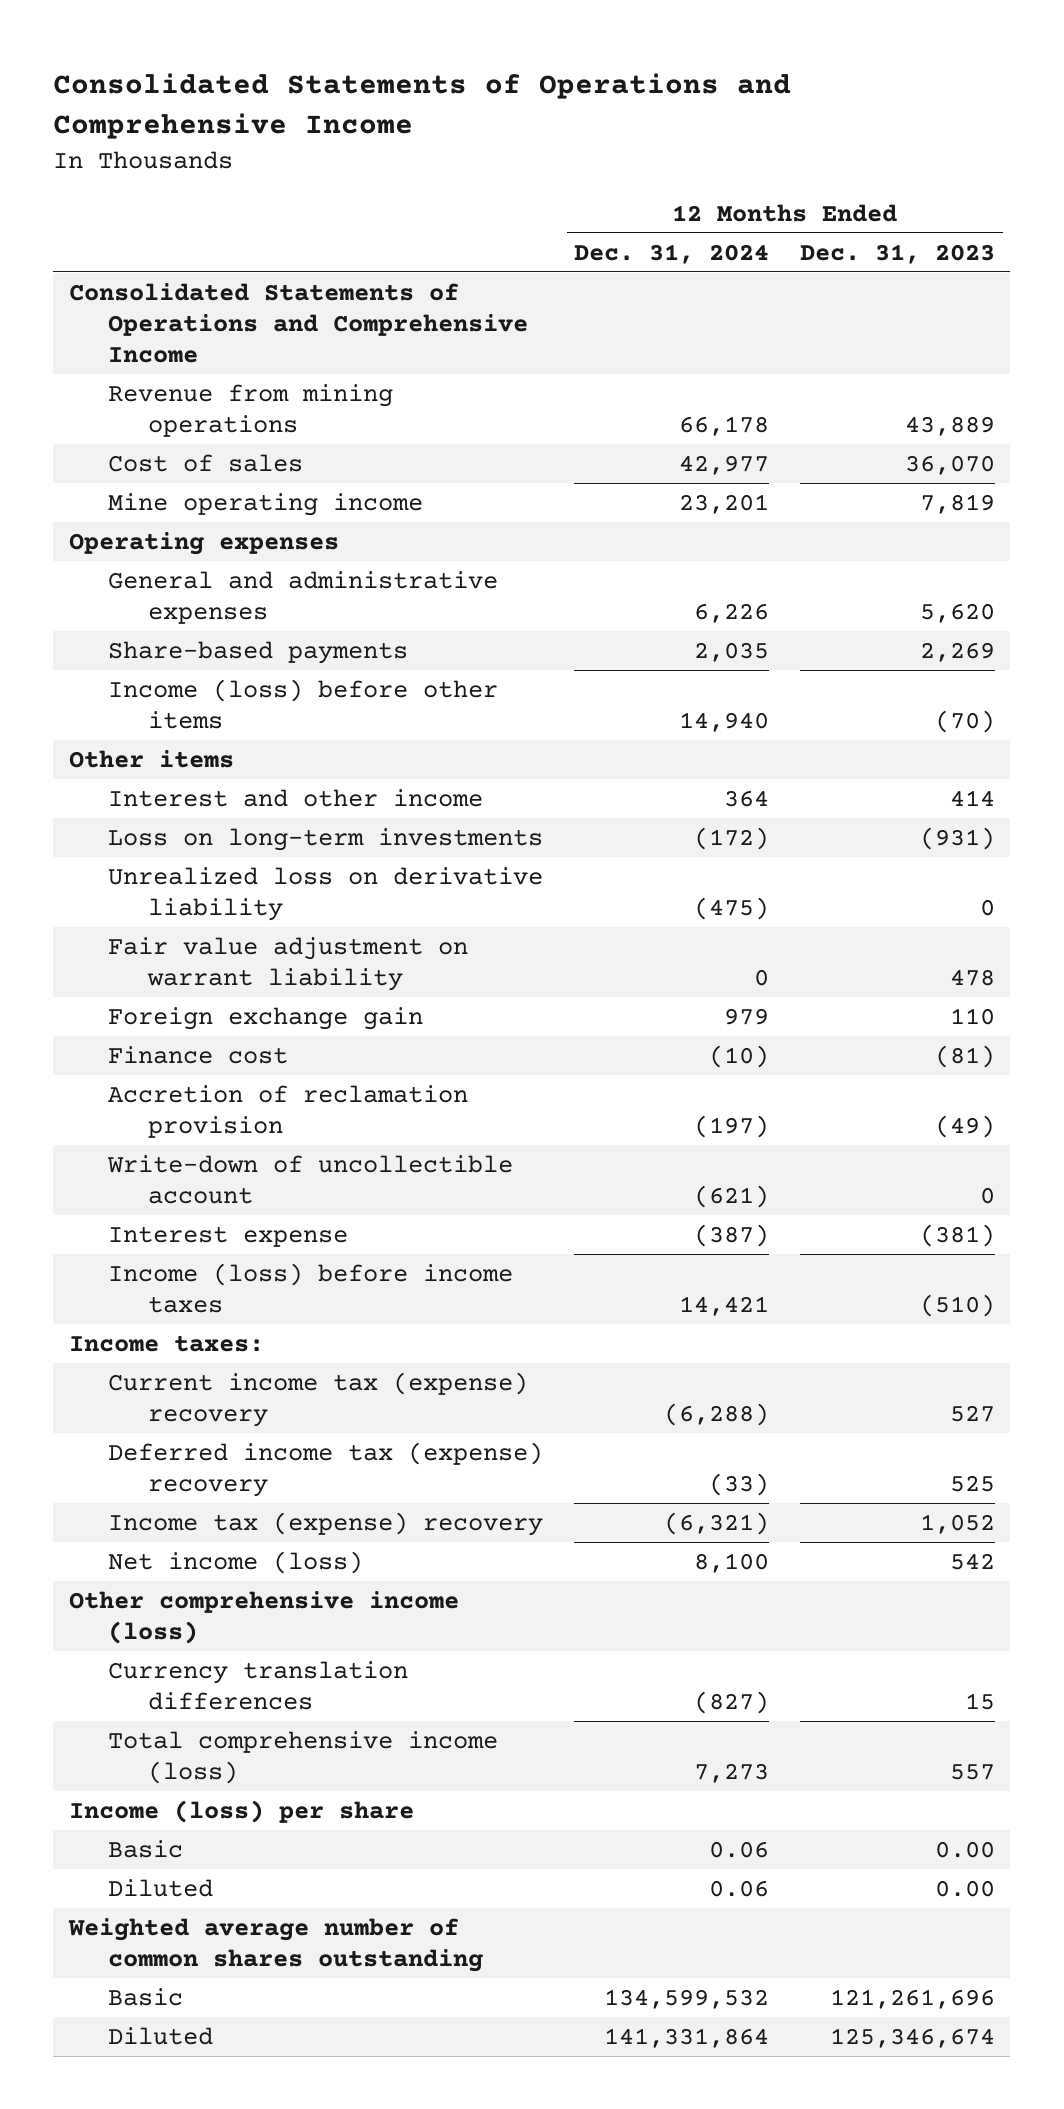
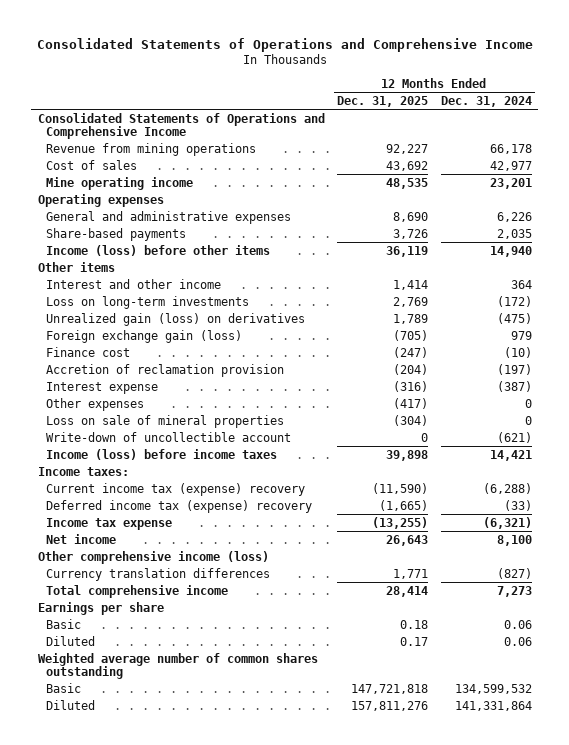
[799,243,995,264] Dec. 31, 2023 -> none
none -> [337,95,429,107] Dec. 31, 2025
[108,936,469,991] Fair value adjustment on warrant liability -> none
[108,866,544,921] Unrealized loss on derivative liability -> [45,312,305,326] Unrealized gain (loss) on derivatives
[108,1006,424,1030] Foreign exchange gain -> [45,329,242,343] Foreign exchange gain (loss)
none -> [45,397,144,411] Other expenses
none -> [45,414,284,428] Loss on sale of mineral properties
[107,1154,514,1204] Write-down of uncollectible account -> [45,431,291,442] Write-down of uncollectible account
[108,1511,544,1536] Income tax (expense) recovery -> [45,517,172,530] Income tax expense
[108,1550,364,1574] Net income (loss) -> [45,533,116,544] Net income
[108,1730,499,1784] Total comprehensive income (loss) -> [45,584,228,598] Total comprehensive income
[68,1799,414,1823] Income (loss) per share -> [37,601,164,615] Earnings per share

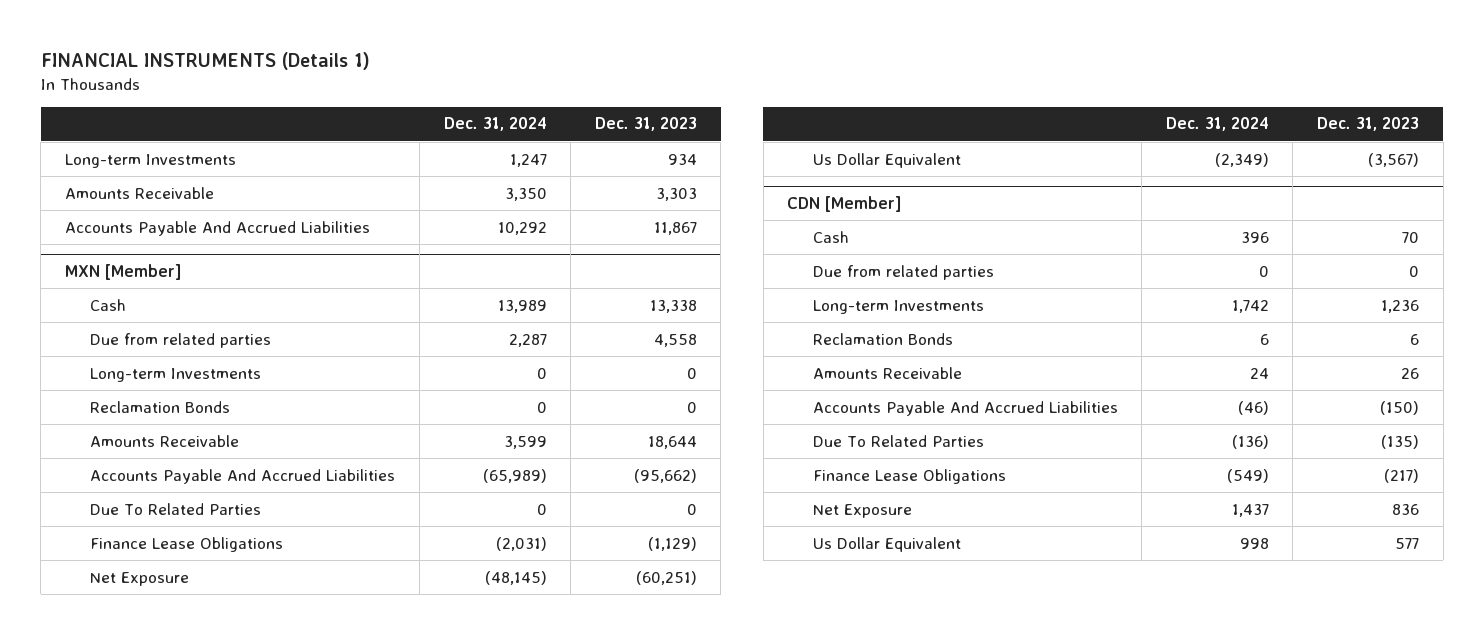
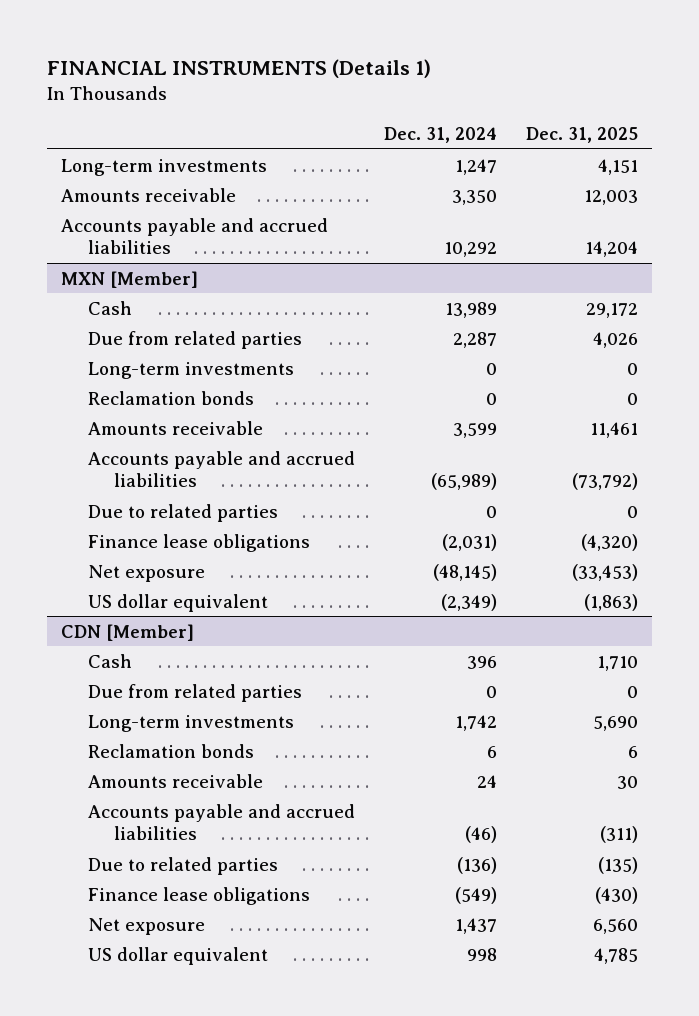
[594,117,697,132] Dec. 31, 2023 -> none
none -> [525,126,638,143] Dec. 31, 2025
[64,153,236,168] Long-term Investments -> [61,158,268,176] Long-term investments
[64,186,214,199] Amounts Receivable -> [61,187,237,202] Amounts receivable
[64,220,370,236] Accounts Payable And Accrued Liabilities -> [61,217,329,255] Accounts payable and accrued liabilities
[90,367,262,382] Long-term Investments -> [87,361,294,379] Long-term investments
[90,400,231,413] Reclamation Bonds -> [87,390,254,405] Reclamation bonds
[90,434,240,447] Amounts Receivable -> [87,420,263,435] Amounts receivable
[90,468,396,484] Accounts Payable And Accrued Liabilities -> [87,450,355,488] Accounts payable and accrued liabilities
[90,502,262,515] Due To Related Parties -> [87,503,278,522] Due to related parties
[90,536,284,552] Finance Lease Obligations -> [87,533,310,552] Finance lease obligations
[90,571,190,586] Net Exposure -> [87,564,205,582] Net exposure
[812,152,961,168] Us Dollar Equivalent -> [87,593,268,612] US dollar equivalent
[812,299,984,314] Long-term Investments -> [87,714,294,732] Long-term investments
[812,332,953,345] Reclamation Bonds -> [87,743,254,758] Reclamation bonds
[812,366,962,379] Amounts Receivable -> [87,773,263,788] Amounts receivable
[812,400,1118,416] Accounts Payable And Accrued Liabilities -> [87,803,355,841] Accounts payable and accrued liabilities
[812,434,984,447] Due To Related Parties -> [87,856,278,875] Due to related parties
[812,468,1006,484] Finance Lease Obligations -> [87,886,310,905] Finance lease obligations
[812,503,912,518] Net Exposure -> [87,917,205,935] Net exposure
[812,536,961,552] Us Dollar Equivalent -> [87,946,268,965] US dollar equivalent

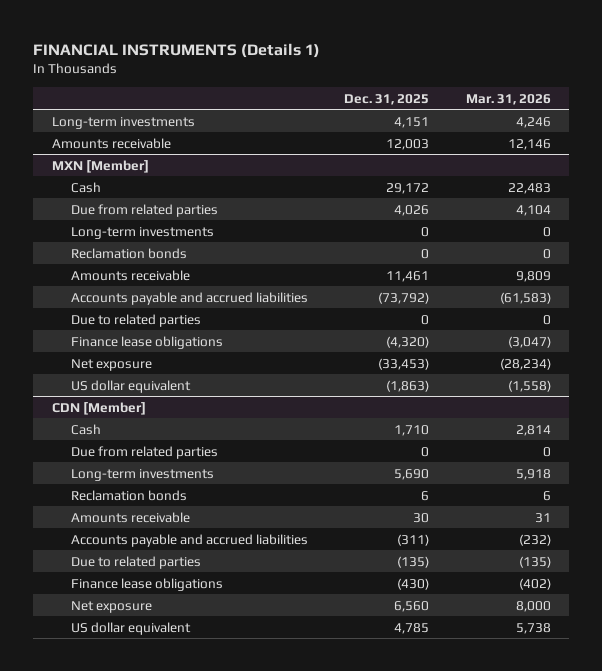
[383,126,497,143] Dec. 31, 2024 -> none
none -> [465,93,551,105] Mar. 31, 2026
[61,217,329,255] Accounts payable and accrued liabilities -> none

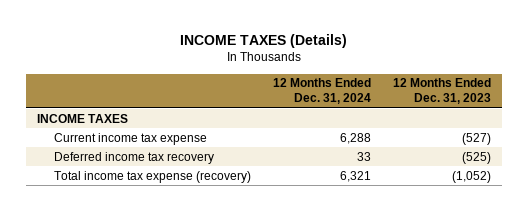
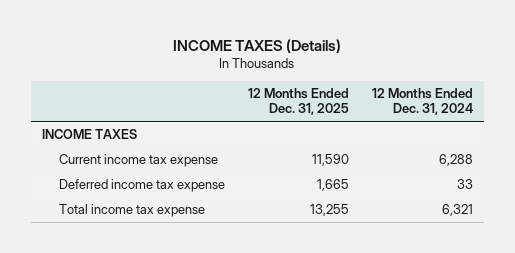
[393,78,492,105] 12 Months Ended Dec. 31, 2023 -> none
none -> [247,87,349,116] 12 Months Ended Dec. 31, 2025
[54,151,215,164] Deferred income tax recovery -> [58,179,225,193] Deferred income tax expense
[54,170,252,183] Total income tax expense (recovery) -> [58,204,205,218] Total income tax expense

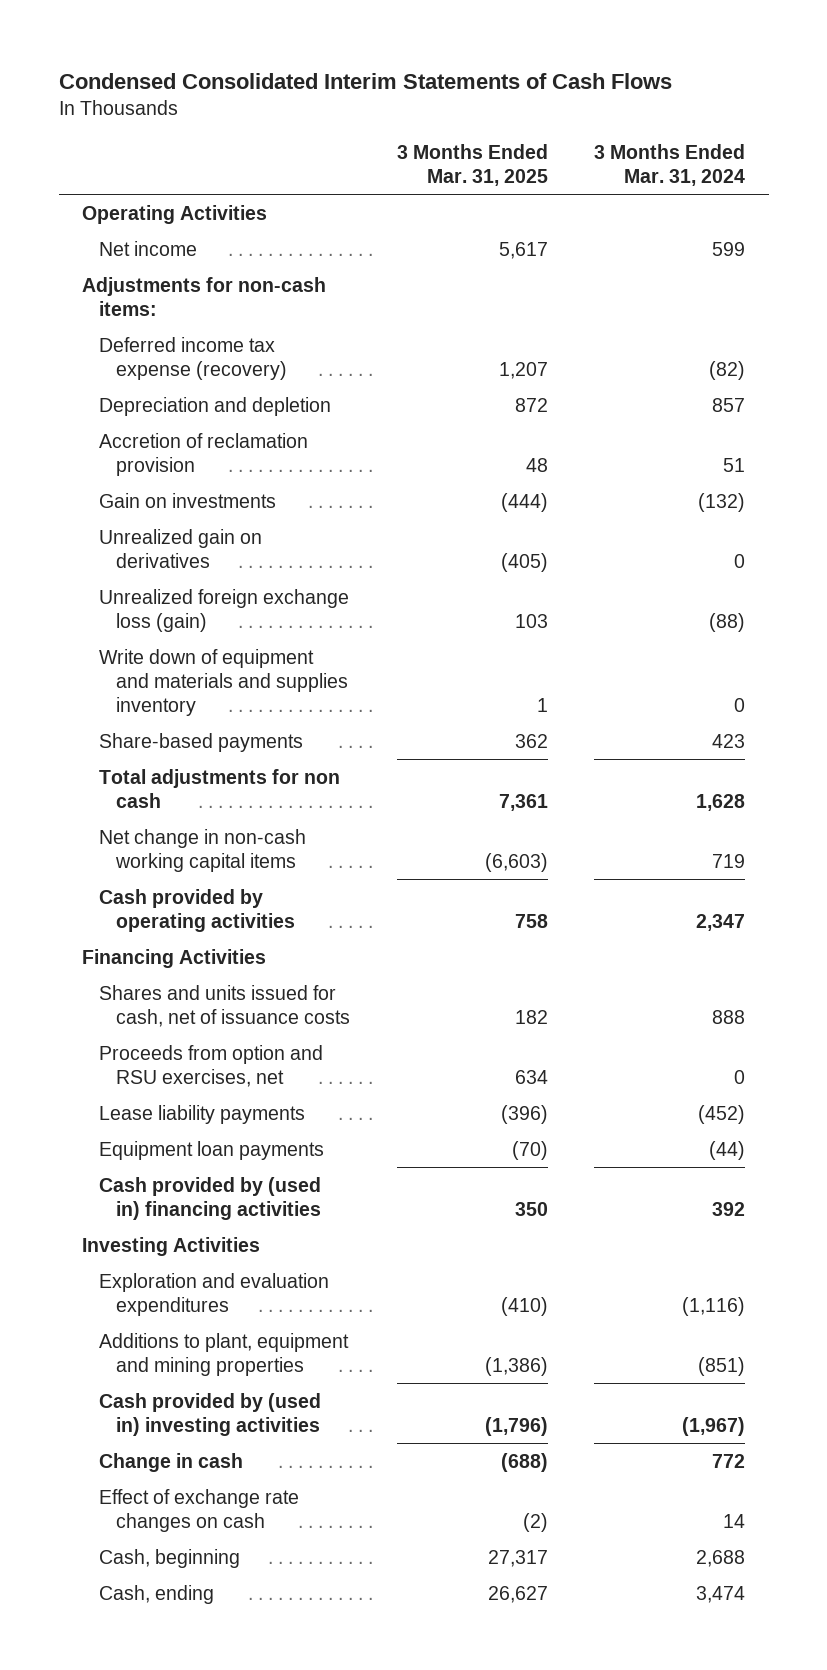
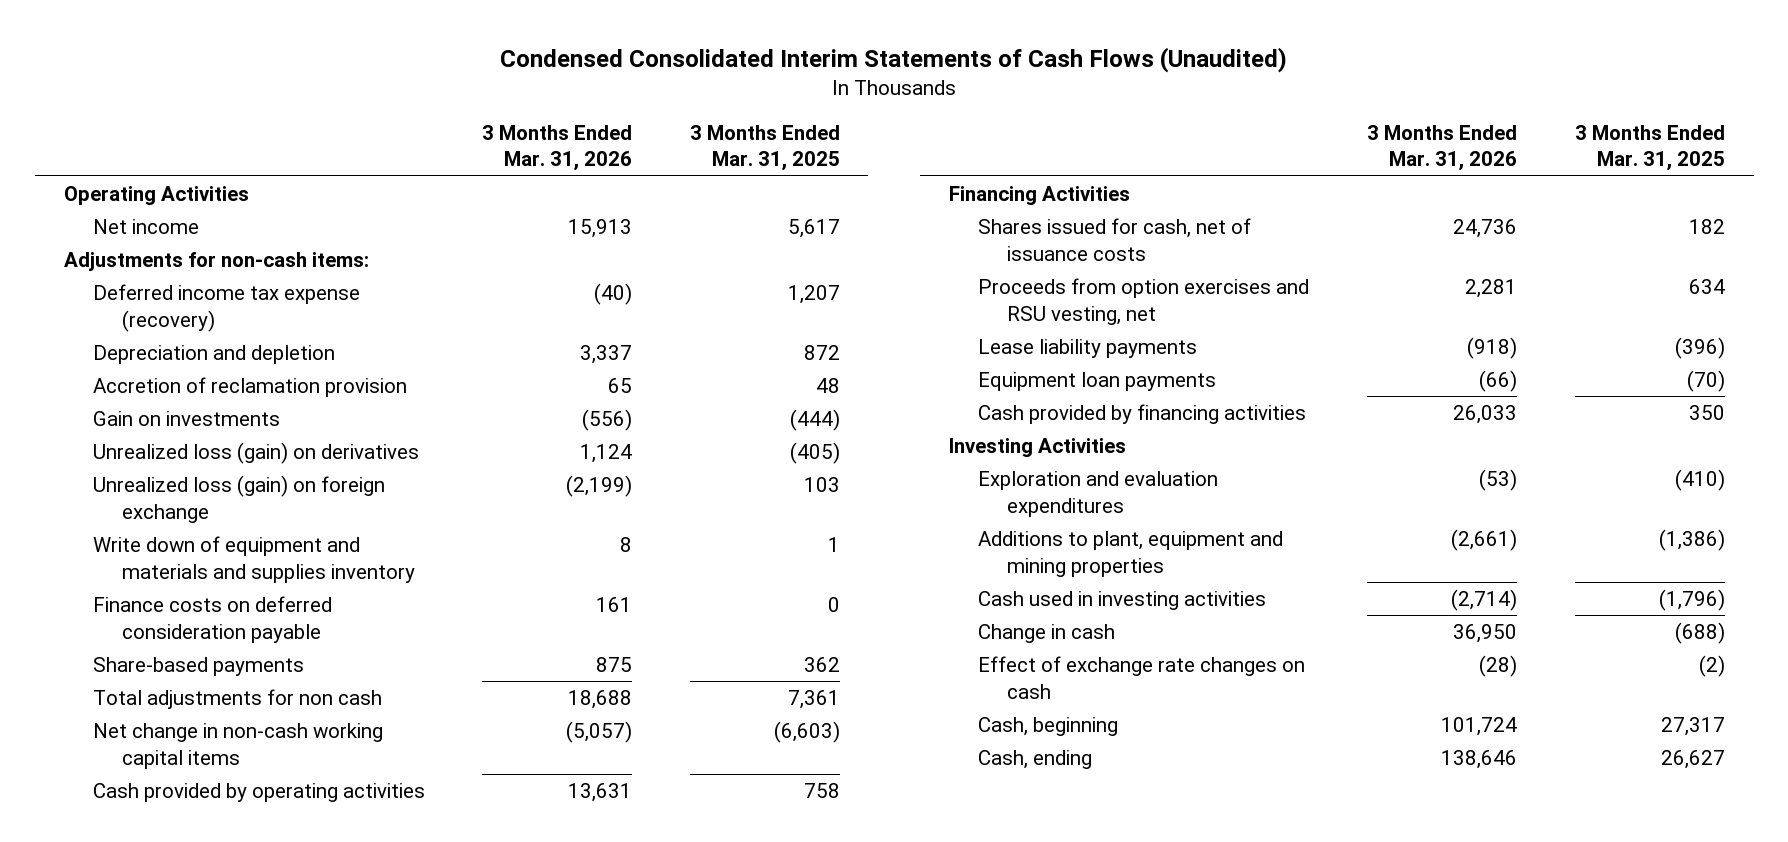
[58,72,672,89] Condensed Consolidated Interim Statements of Cash Flows -> [500,47,1288,74] Condensed Consolidated Interim Statements of Cash Flows (Unaudited)
[594,143,746,186] 3 Months Ended Mar. 31, 2024 -> none
none -> [482,124,633,172] 3 Months Ended Mar. 31, 2026
[98,528,262,568] Unrealized gain on derivatives -> [92,441,419,464] Unrealized loss (gain) on derivatives
[98,588,349,632] Unrealized foreign exchange loss (gain) -> [92,474,385,523] Unrealized loss (gain) on foreign exchange
none -> [92,595,332,643] Finance costs on deferred consideration payable
[98,984,351,1027] Shares and units issued for cash, net of issuance costs -> [977,217,1251,261] Shares issued for cash, net of issuance costs
[98,1044,323,1087] Proceeds from option and RSU exercises, net -> [977,277,1309,325] Proceeds from option exercises and RSU vesting, net
[98,1176,322,1220] Cash provided by (used in) financing activities -> [977,403,1306,424] Cash provided by financing activities
[98,1392,321,1436] Cash provided by (used in) investing activities -> [977,590,1266,610] Cash used in investing activities

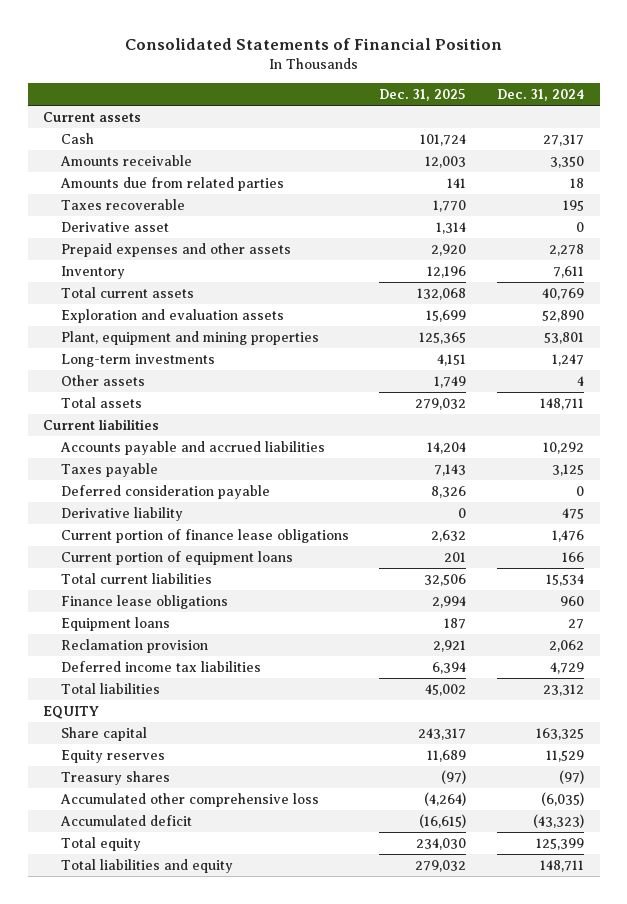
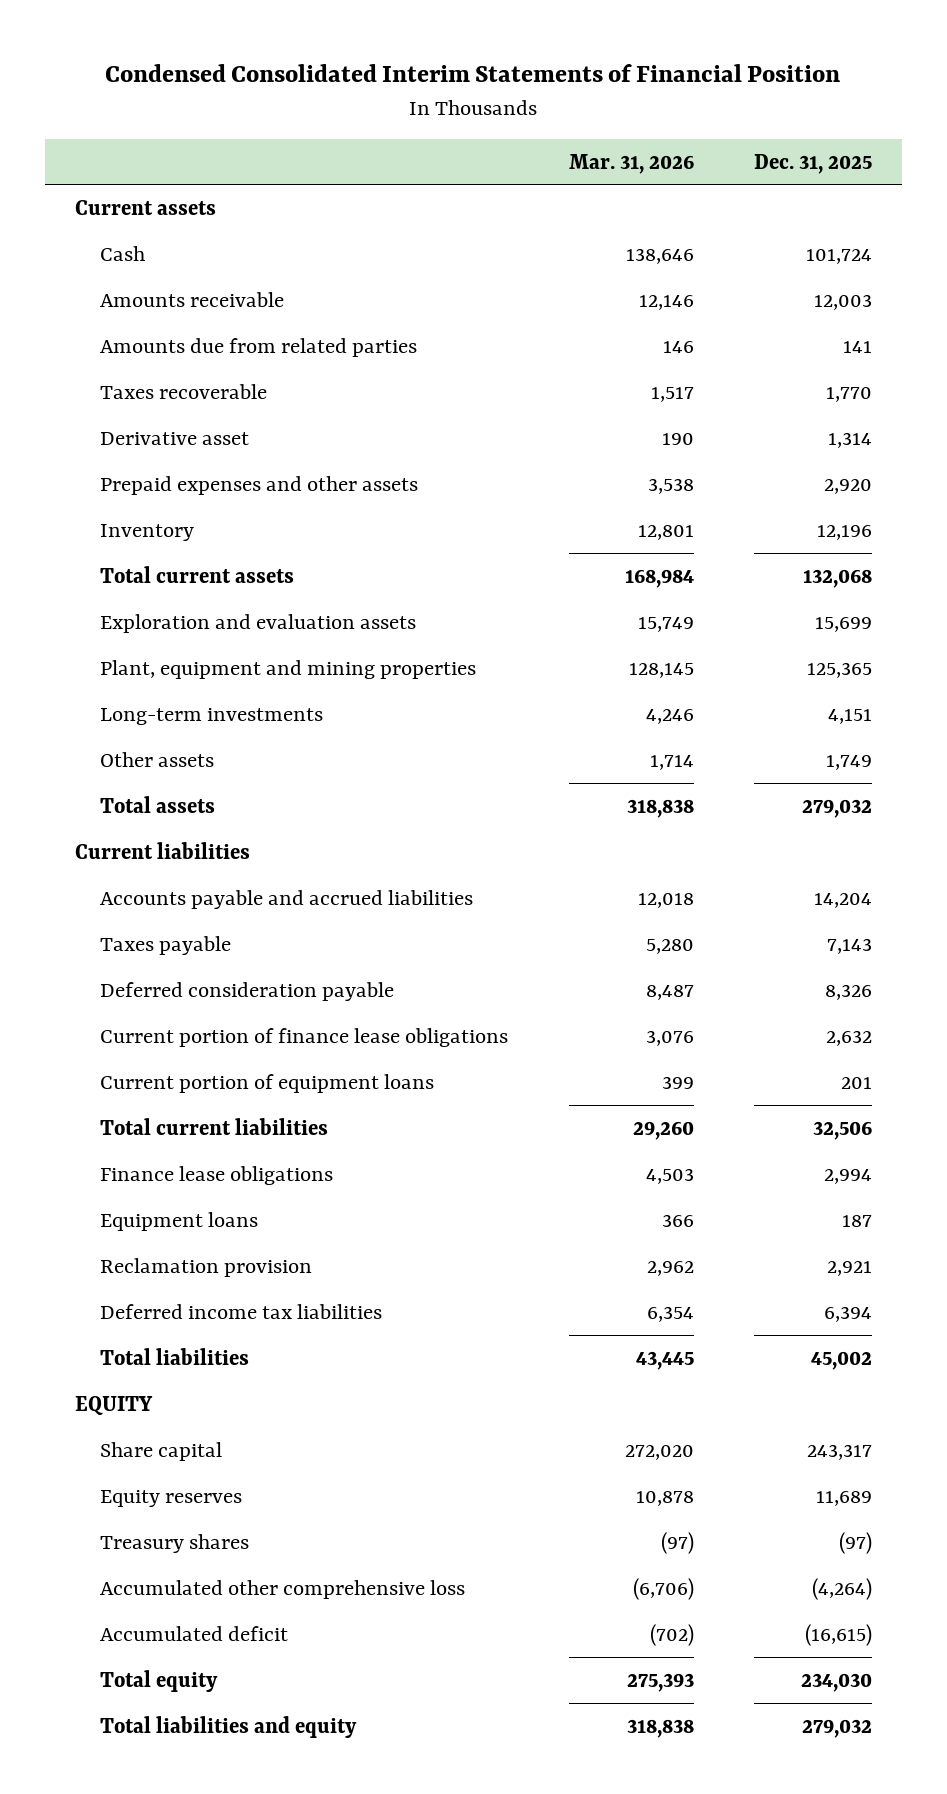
[124,37,502,50] Consolidated Statements of Financial Position -> [105,64,841,83] Condensed Consolidated Interim Statements of Financial Position
[497,88,585,101] Dec. 31, 2024 -> none
none -> [568,153,694,174] Mar. 31, 2026
[60,506,183,521] Derivative liability -> none

